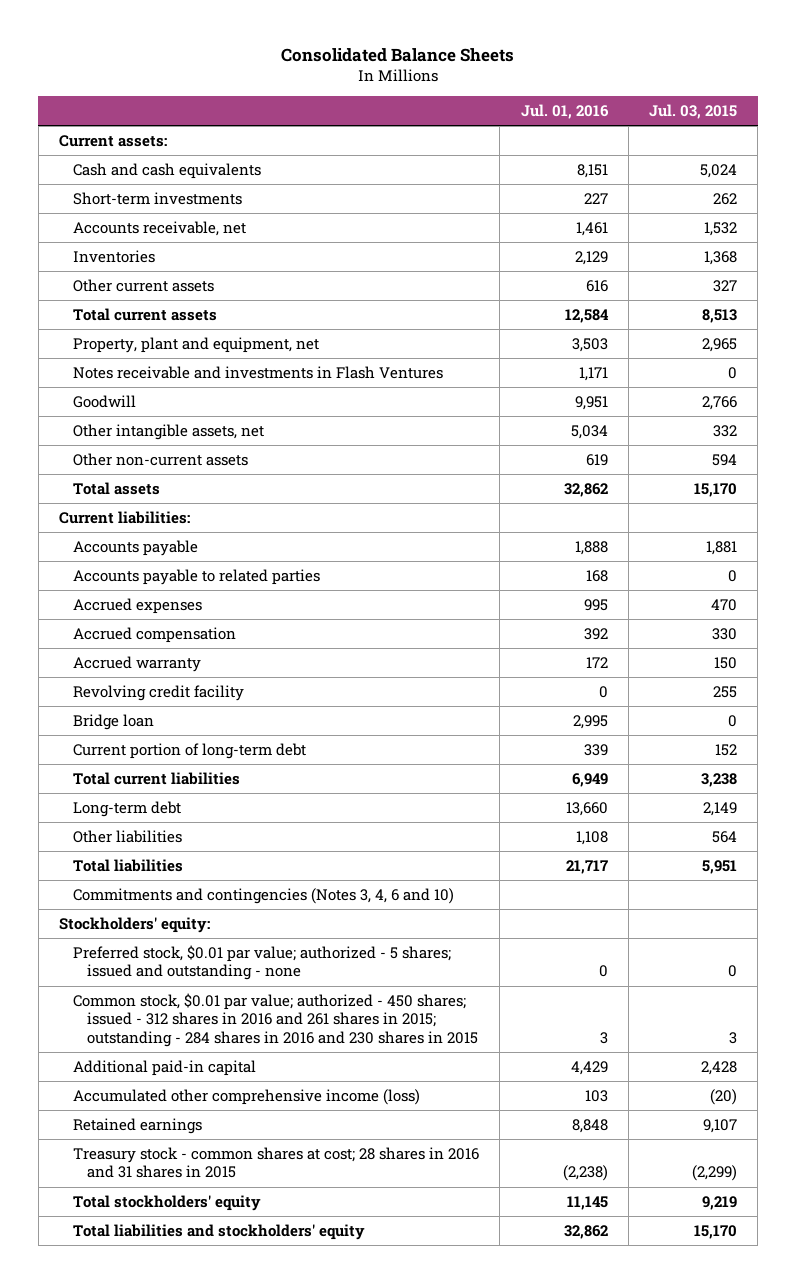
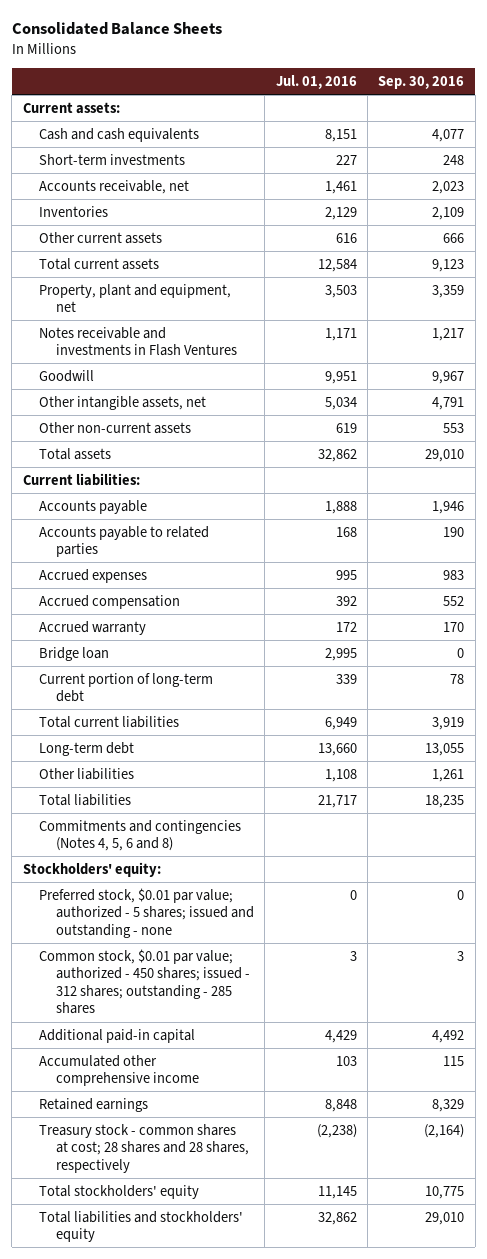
[648,104,737,120] Jul. 03, 2015 -> none
none -> [378,75,465,89] Sep. 30, 2016
[73,685,245,702] Revolving credit facility -> none
[73,888,455,905] Commitments and contingencies (Notes 3, 4, 6 and 10) -> [39,819,242,852] Commitments and contingencies (Notes 4, 5, 6 and 8)
[73,993,479,1047] Common stock, $0.01 par value; authorized - 450 shares; issued - 312 shares in 2016 and 261 shares in 2015; outstanding - 284 shares in 2016 and 230 shares in 2015 -> [39,948,250,1015] Common stock, $0.01 par value; authorized - 450 shares; issued - 312 shares; outstanding - 285 shares
[73,1089,421,1106] Accumulated other comprehensive income (loss) -> [39,1054,199,1087] Accumulated other comprehensive income
[73,1147,480,1179] Treasury stock - common shares at cost; 28 shares in 2016 and 31 shares in 2015 -> [39,1123,249,1173] Treasury stock - common shares at cost; 28 shares and 28 shares, respectively

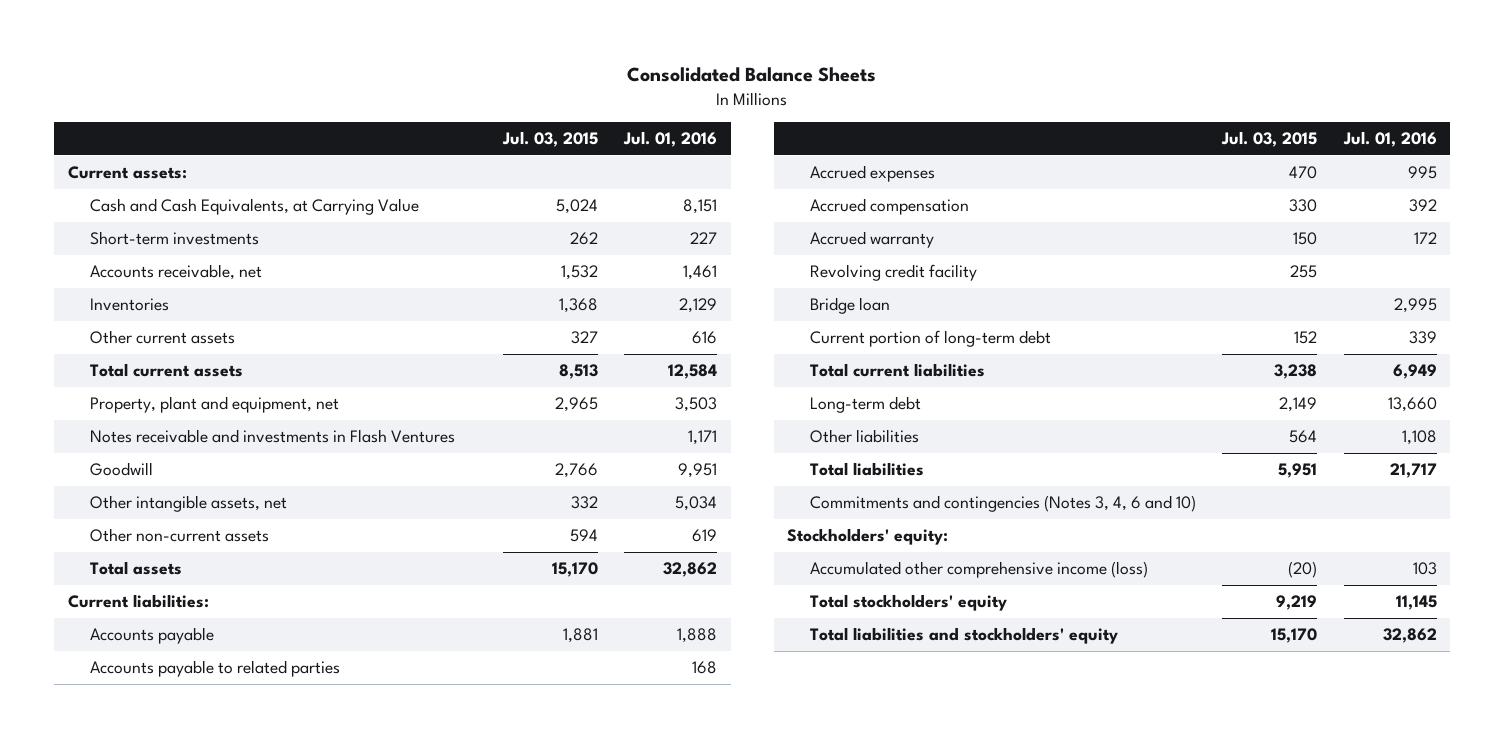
[378,75,465,89] Sep. 30, 2016 -> none
none -> [501,131,598,148] Jul. 03, 2015
[39,127,200,142] Cash and cash equivalents -> [90,198,420,216] Cash and Cash Equivalents, at Carrying Value
none -> [809,264,977,282] Revolving credit facility
[39,819,242,852] Commitments and contingencies (Notes 4, 5, 6 and 8) -> [809,495,1196,513] Commitments and contingencies (Notes 3, 4, 6 and 10)
[39,887,254,938] Preferred stock, $0.01 par value; authorized - 5 shares; issued and outstanding - none -> none
[39,948,250,1015] Common stock, $0.01 par value; authorized - 450 shares; issued - 312 shares; outstanding - 285 shares -> none
[39,1028,196,1043] Additional paid-in capital -> none
[39,1097,149,1112] Retained earnings -> none
[39,1123,249,1173] Treasury stock - common shares at cost; 28 shares and 28 shares, respectively -> none
[39,1054,199,1087] Accumulated other comprehensive income -> [809,561,1148,579] Accumulated other comprehensive income (loss)

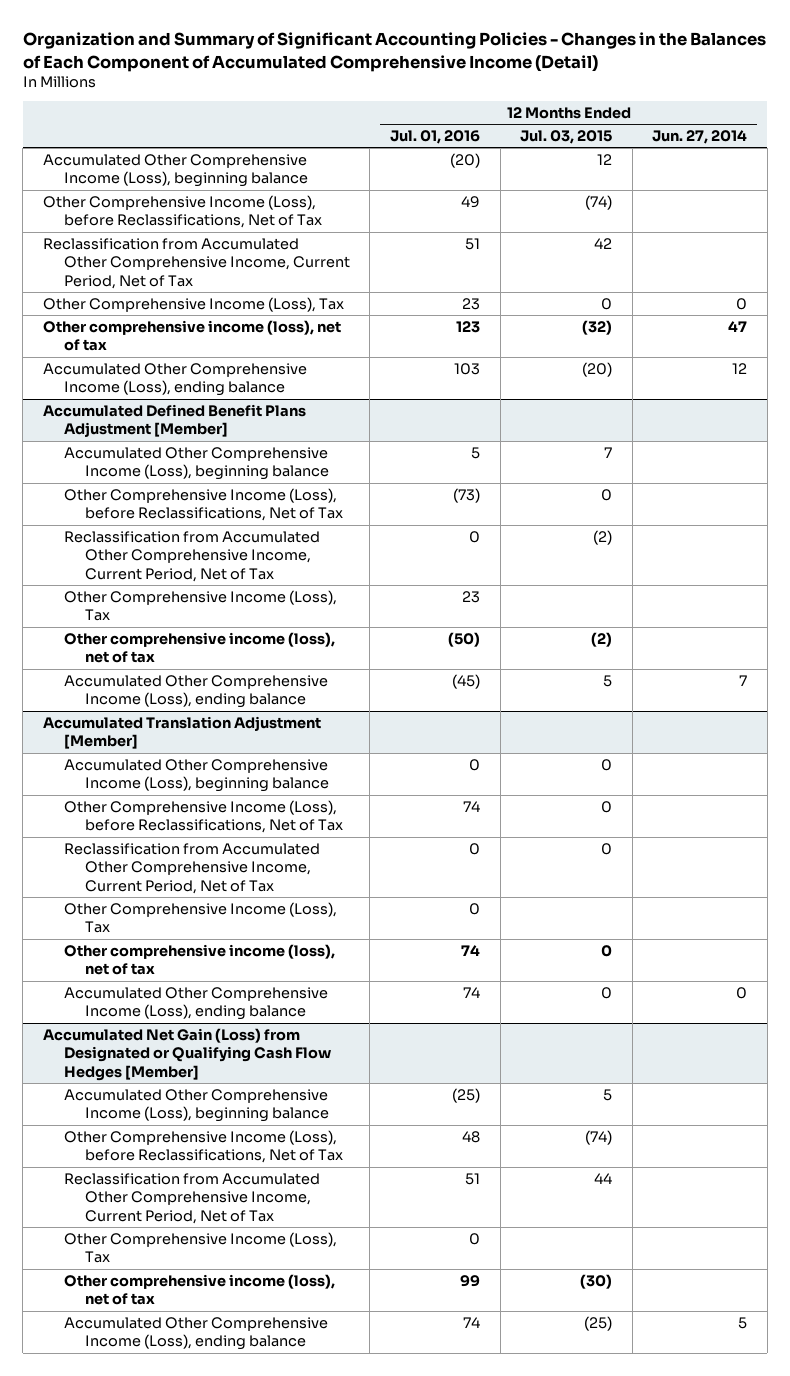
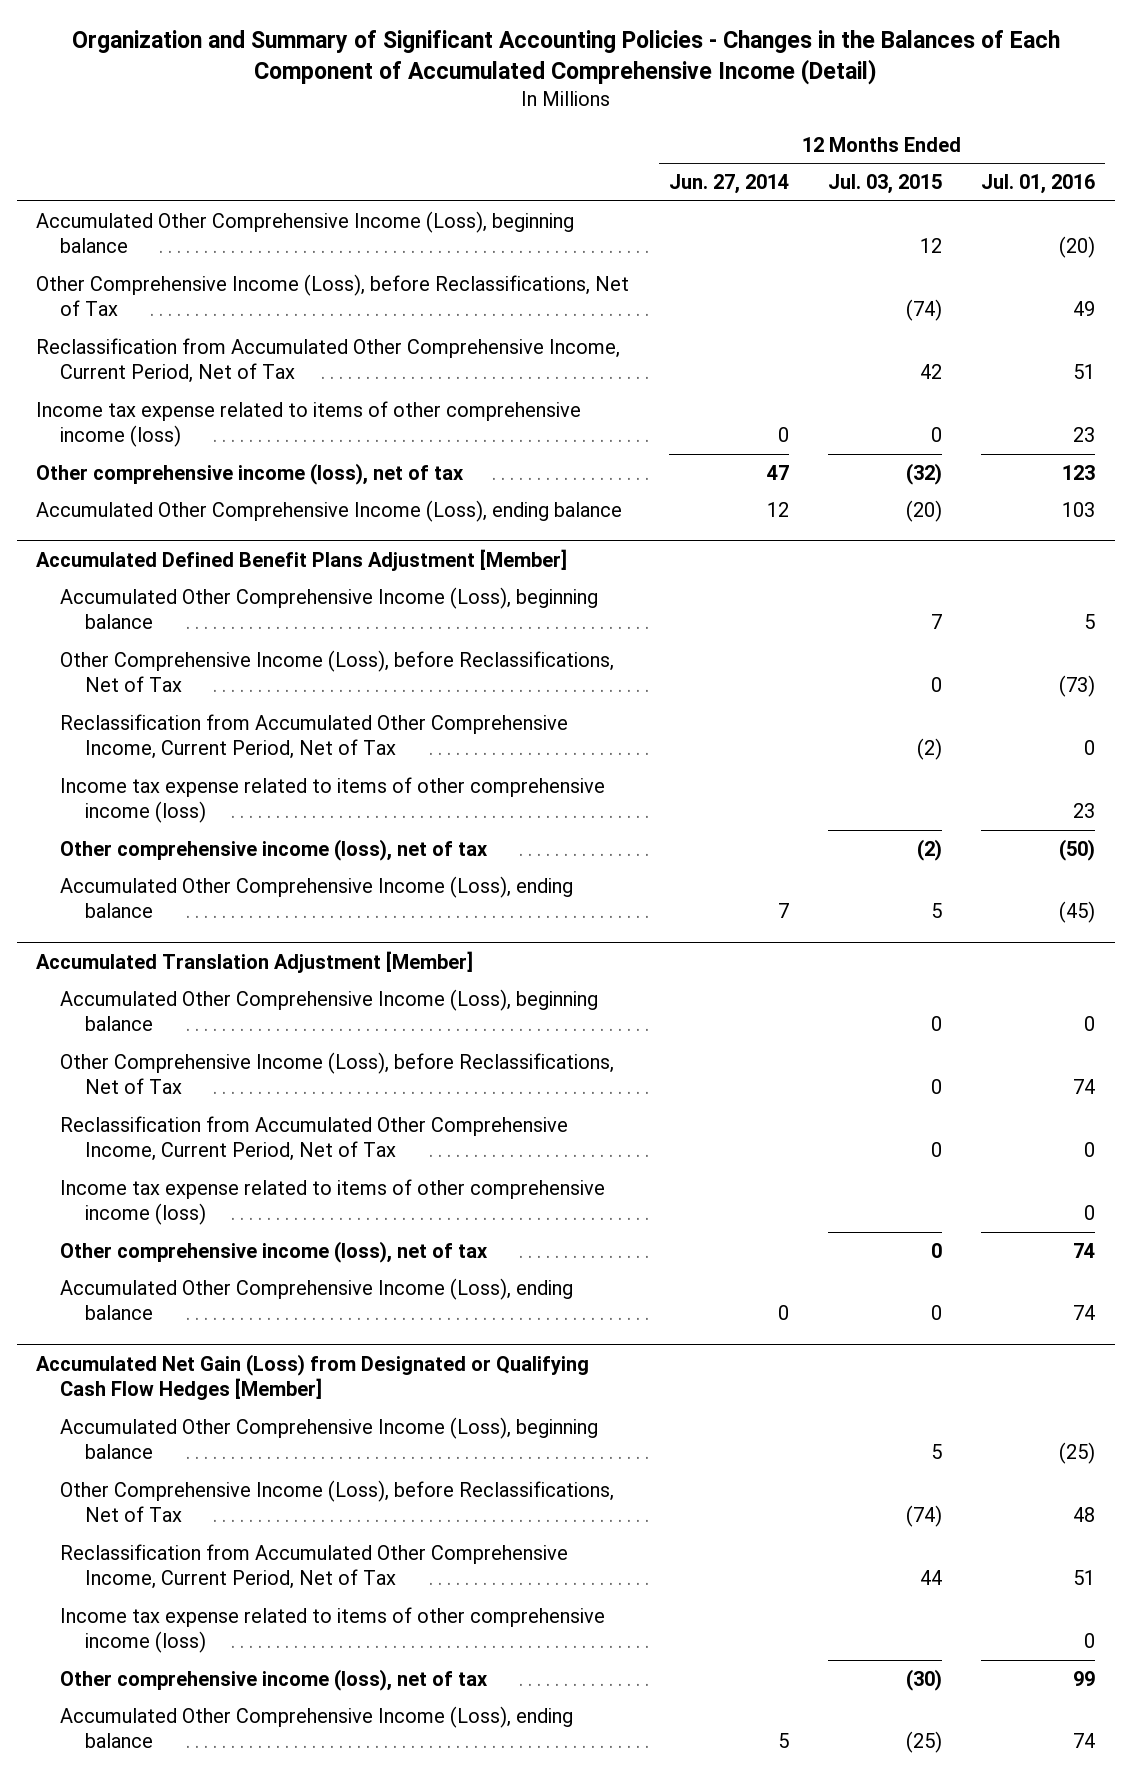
[42,296,344,312] Other Comprehensive Income (Loss), Tax -> [36,400,582,448] Income tax expense related to items of other comprehensive income (loss)
[63,589,337,622] Other Comprehensive Income (Loss), Tax -> [60,776,606,824] Income tax expense related to items of other comprehensive income (loss)
[63,901,337,934] Other Comprehensive Income (Loss), Tax -> [60,1178,606,1226] Income tax expense related to items of other comprehensive income (loss)
[63,1231,337,1264] Other Comprehensive Income (Loss), Tax -> [60,1606,606,1654] Income tax expense related to items of other comprehensive income (loss)

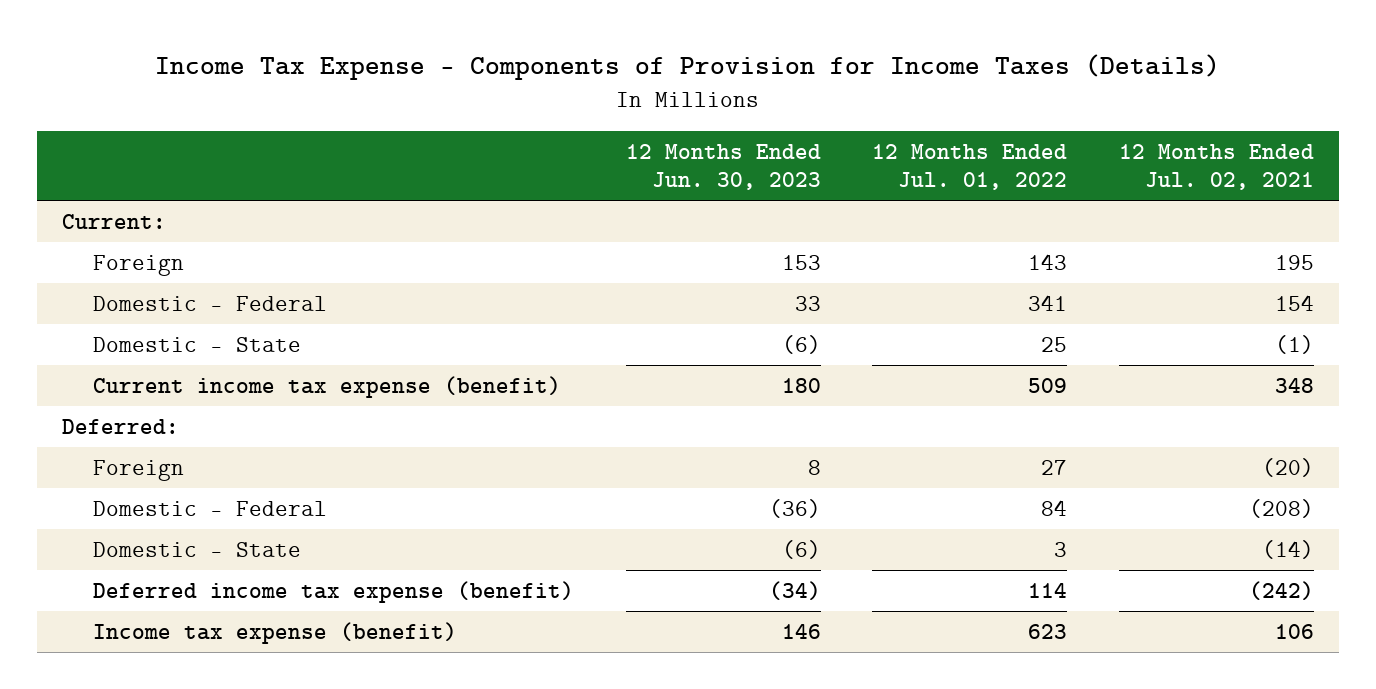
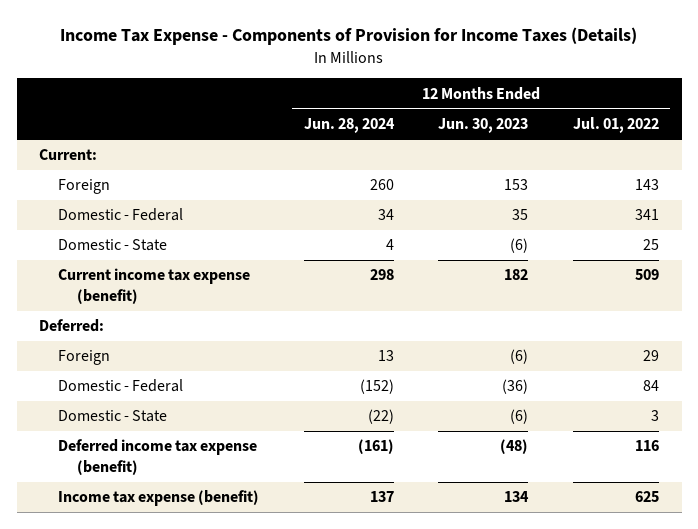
[1118,143,1314,191] 12 Months Ended Jul. 02, 2021 -> none
none -> [303,118,395,134] Jun. 28, 2024
[794,295,821,311] 33 -> [512,209,529,221] 35
[781,377,821,393] 180 -> [504,269,529,281] 182
[807,459,821,475] 8 -> [510,349,529,365] (6)
[1041,459,1068,475] 27 -> [643,350,660,362] 29
[768,580,821,600] (34) -> [500,439,529,455] (48)
[1028,582,1068,598] 114 -> [635,440,660,452] 116
[781,623,821,639] 146 -> [504,491,530,503] 134
[1028,623,1068,639] 623 -> [635,491,660,503] 625

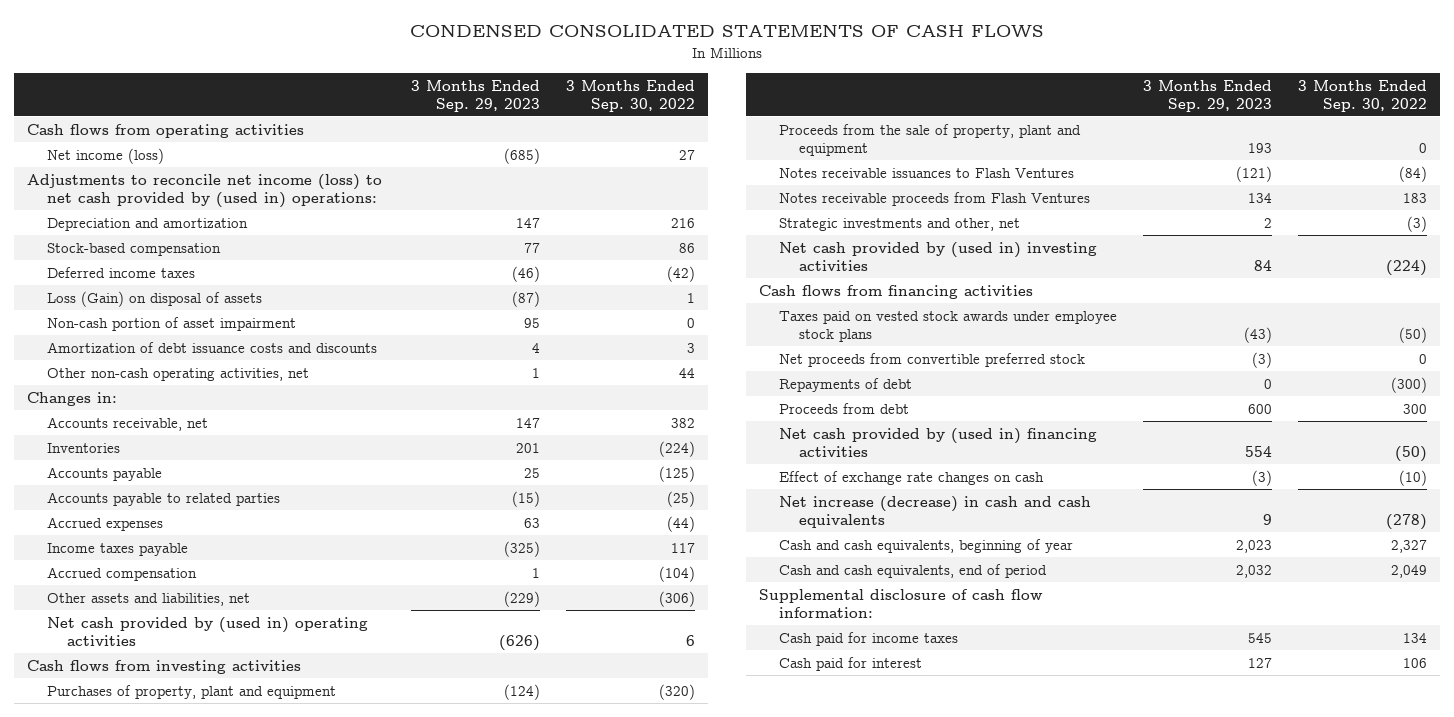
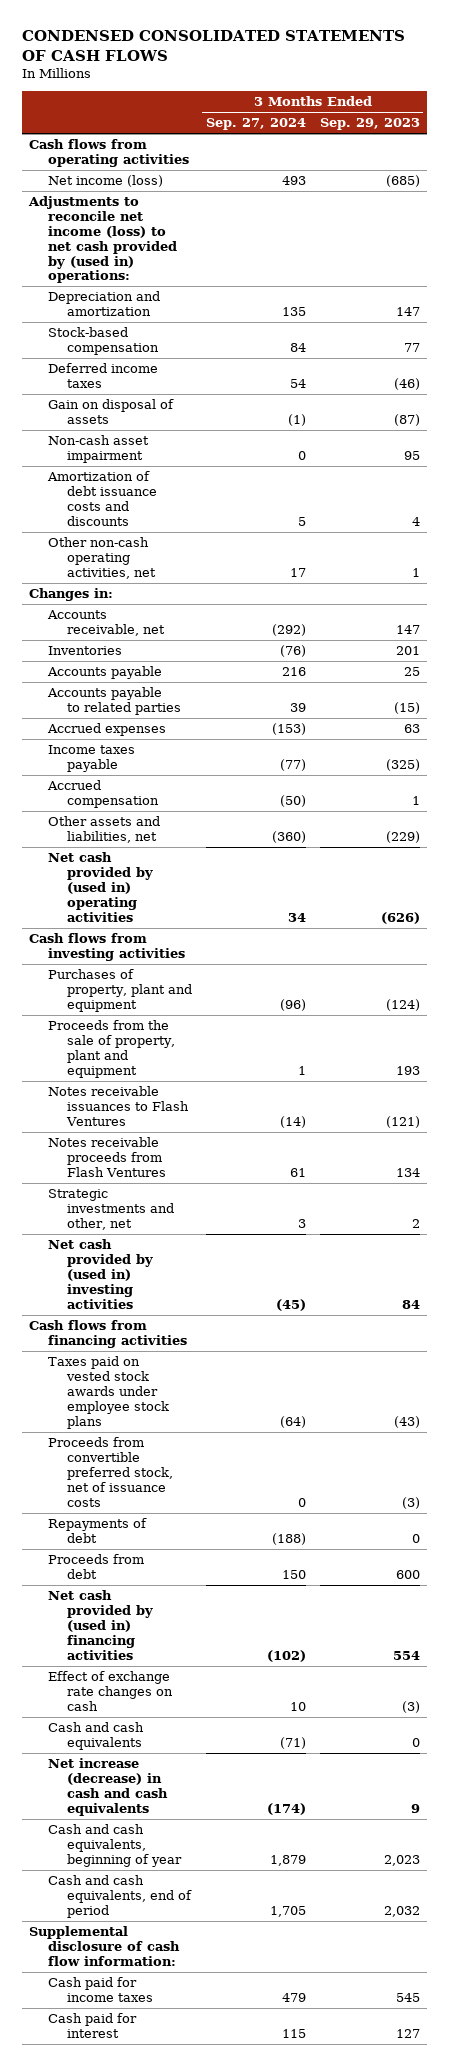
[566,79,696,112] 3 Months Ended Sep. 30, 2022 -> none
none -> [205,118,306,131] Sep. 27, 2024
[47,290,263,307] Loss (Gain) on disposal of assets -> [47,399,174,425] Gain on disposal of assets
[47,316,297,331] Non-cash portion of asset impairment -> [47,435,149,464] Non-cash asset impairment
[778,352,1085,367] Net proceeds from convertible preferred stock -> [47,1437,173,1507] Proceeds from convertible preferred stock, net of issuance costs
none -> [47,1722,144,1751] Cash and cash equivalents

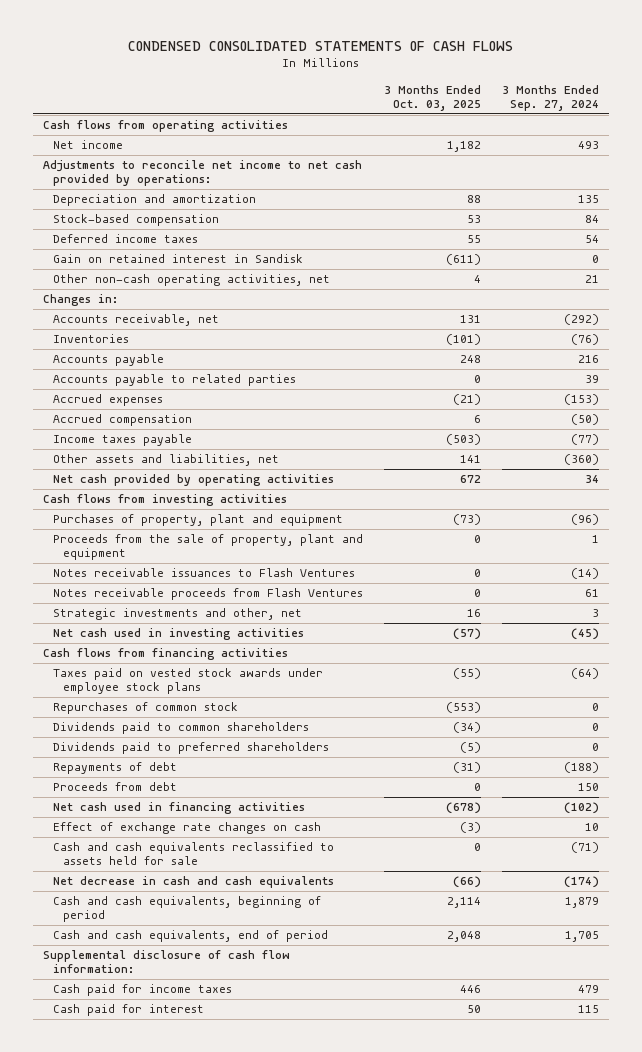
[319,118,420,131] Sep. 29, 2023 -> none
none -> [383,84,481,111] 3 Months Ended Oct. 03, 2025
[47,175,163,188] Net income (loss) -> [52,140,123,150] Net income
[27,196,177,284] Adjustments to reconcile net income (loss) to net cash provided by (used in) operations: -> [43,160,363,187] Adjustments to reconcile net income to net cash provided by operations:
[47,399,174,425] Gain on disposal of assets -> none
[47,435,149,464] Non-cash asset impairment -> none
[46,471,157,526] Amortization of debt issuance costs and discounts -> none
none -> [52,254,303,264] Gain on retained interest in Sandisk
[289,567,306,577] 17 -> [584,275,599,284] 21
[47,745,135,773] Income taxes payable -> [52,434,192,447] Income taxes payable
[47,852,153,922] Net cash provided by (used in) operating activities -> [52,474,334,487] Net cash provided by operating activities
[47,1239,153,1309] Net cash provided by (used in) investing activities -> [52,628,304,641] Net cash used in investing activities
[47,1437,173,1507] Proceeds from convertible preferred stock, net of issuance costs -> none
none -> [52,702,238,715] Repurchases of common stock
none -> [52,722,309,735] Dividends paid to common shareholders
none -> [52,742,329,755] Dividends paid to preferred shareholders
[47,1590,153,1660] Net cash provided by (used in) financing activities -> [52,802,305,815] Net cash used in financing activities
[47,1722,144,1751] Cash and cash equivalents -> [52,842,334,866] Cash and cash equivalents reclassified to assets held for sale
[47,1758,168,1816] Net increase (decrease) in cash and cash equivalents -> [52,876,334,889] Net decrease in cash and cash equivalents
[47,1824,182,1867] Cash and cash equivalents, beginning of year -> [52,896,321,923] Cash and cash equivalents, beginning of period

